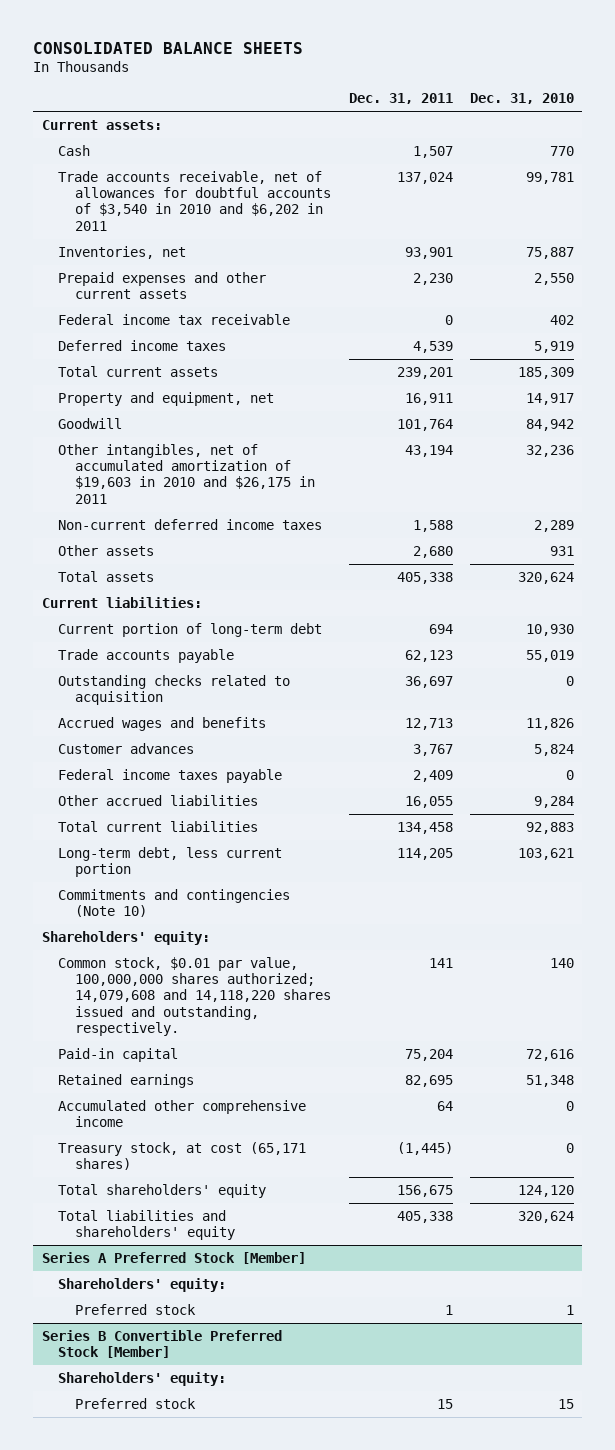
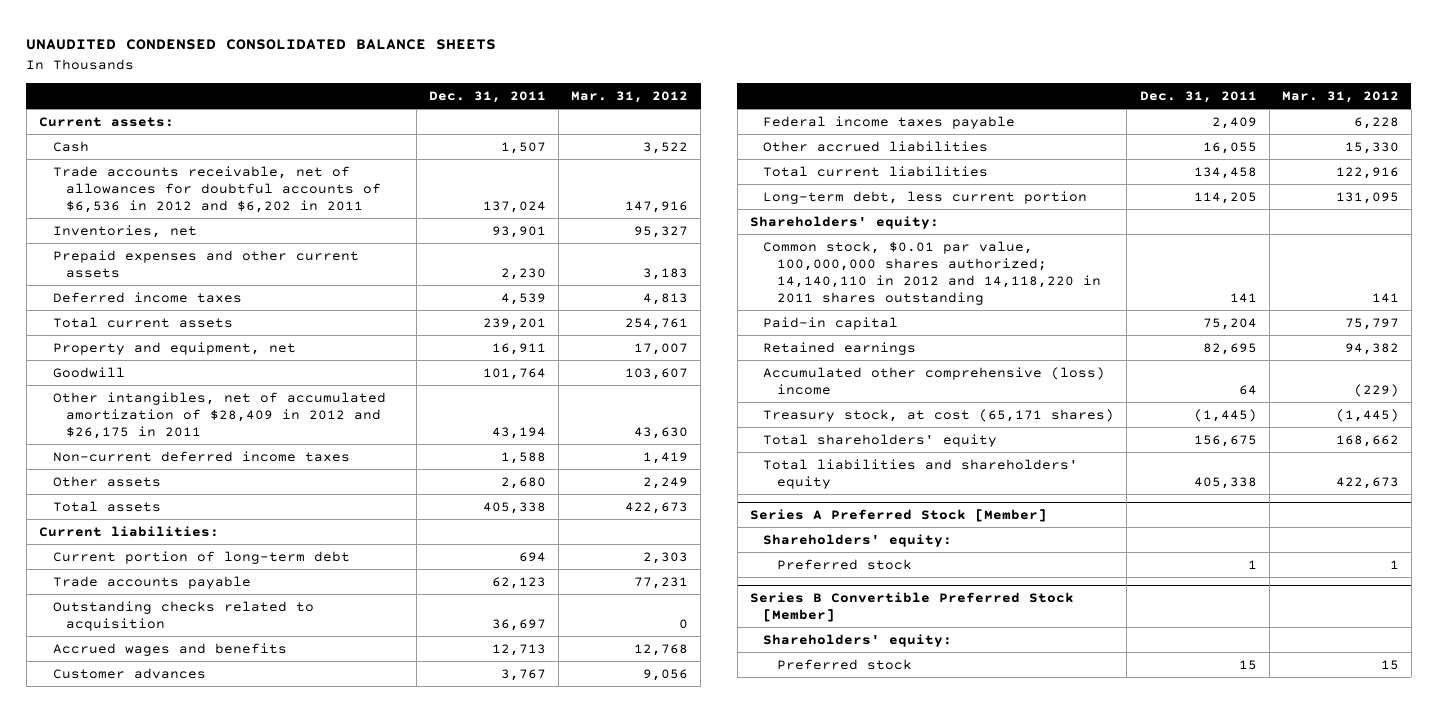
[32,41,303,54] CONSOLIDATED BALANCE SHEETS -> [26,39,497,51] UNAUDITED CONDENSED CONSOLIDATED BALANCE SHEETS
[469,93,574,105] Dec. 31, 2010 -> none
none -> [571,90,689,103] Mar. 31, 2012
[58,170,332,231] Trade accounts receivable, net of allowances for doubtful accounts of $3,540 in 2010 and $6,202 in 2011 -> [52,165,382,213] Trade accounts receivable, net of allowances for doubtful accounts of $6,536 in 2012 and $6,202 in 2011
[58,313,291,325] Federal income tax receivable -> none
[58,443,316,504] Other intangibles, net of accumulated amortization of $19,603 in 2010 and $26,175 in 2011 -> [52,391,386,439] Other intangibles, net of accumulated amortization of $28,409 in 2012 and $26,175 in 2011
[58,888,291,918] Commitments and contingencies (Note 10) -> none
[58,956,332,1037] Common stock, $0.01 par value, 100,000,000 shares authorized; 14,079,608 and 14,118,220 shares issued and outstanding, respectively. -> [763,240,1102,305] Common stock, $0.01 par value, 100,000,000 shares authorized; 14,140,110 in 2012 and 14,118,220 in 2011 shares outstanding
[58,1099,307,1128] Accumulated other comprehensive income -> [763,366,1106,395] Accumulated other comprehensive (loss) income

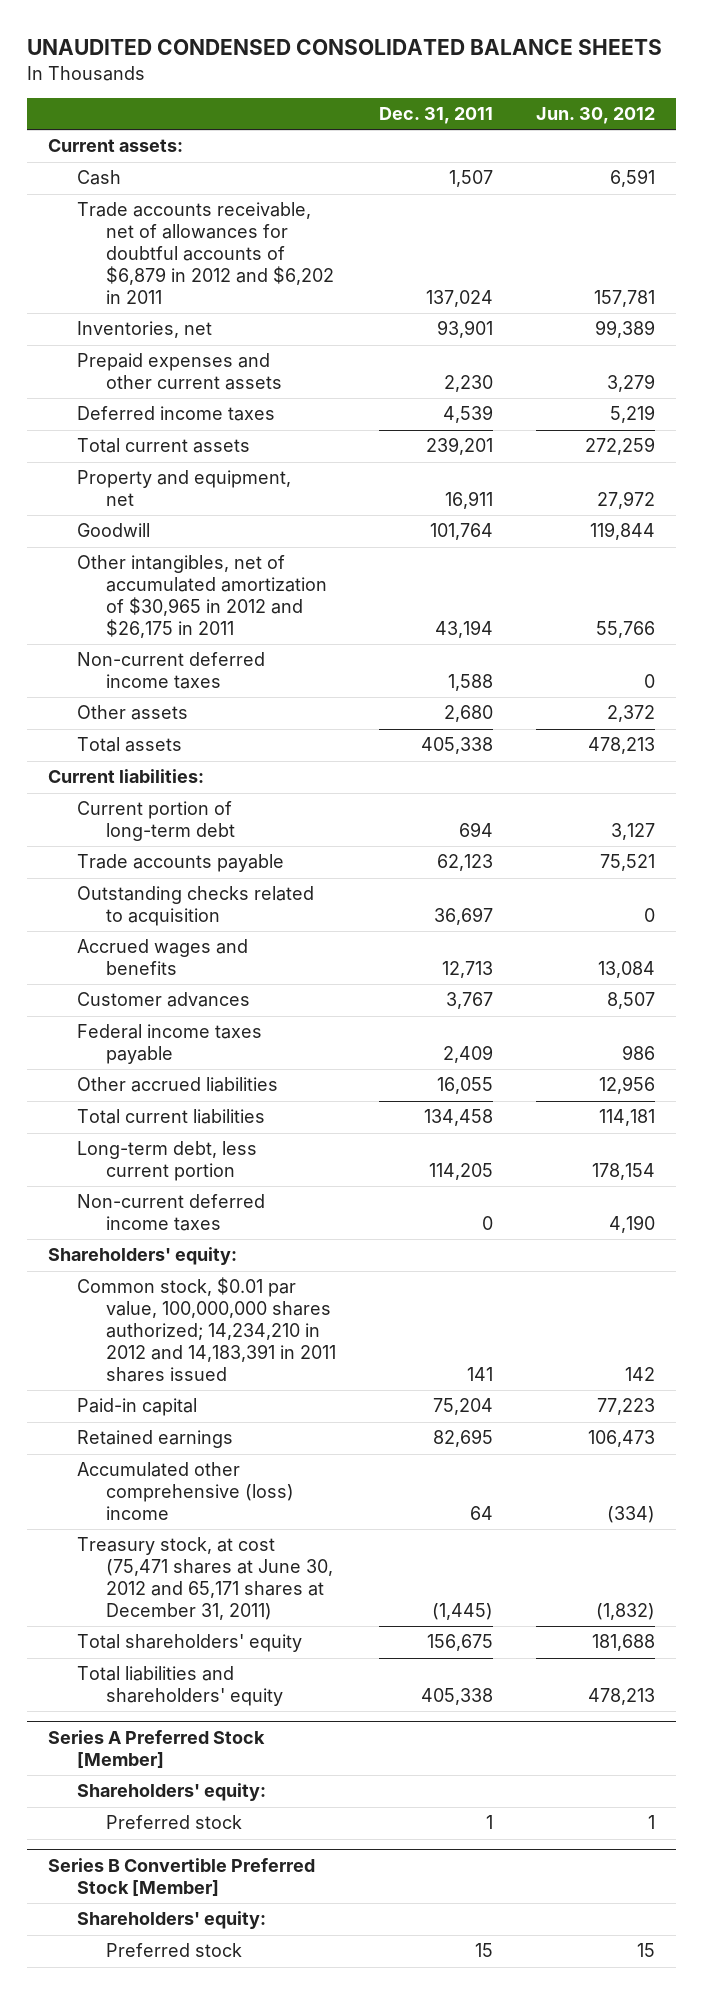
[571,90,689,103] Mar. 31, 2012 -> none
none -> [535,107,655,125] Jun. 30, 2012
[52,165,382,213] Trade accounts receivable, net of allowances for doubtful accounts of $6,536 in 2012 and $6,202 in 2011 -> [77,202,335,304] Trade accounts receivable, net of allowances for doubtful accounts of $6,879 in 2012 and $6,202 in 2011
[52,391,386,439] Other intangibles, net of accumulated amortization of $28,409 in 2012 and $26,175 in 2011 -> [77,555,328,638] Other intangibles, net of accumulated amortization of $30,965 in 2012 and $26,175 in 2011
none -> [77,1194,266,1232] Non-current deferred income taxes
[763,240,1102,305] Common stock, $0.01 par value, 100,000,000 shares authorized; 14,140,110 in 2012 and 14,118,220 in 2011 shares outstanding -> [77,1277,337,1382] Common stock, $0.01 par value, 100,000,000 shares authorized; 14,234,210 in 2012 and 14,183,391 in 2011 shares issued
[763,408,1115,422] Treasury stock, at cost (65,171 shares) -> [77,1537,334,1620] Treasury stock, at cost (75,471 shares at June 30, 2012 and 65,171 shares at December 31, 2011)

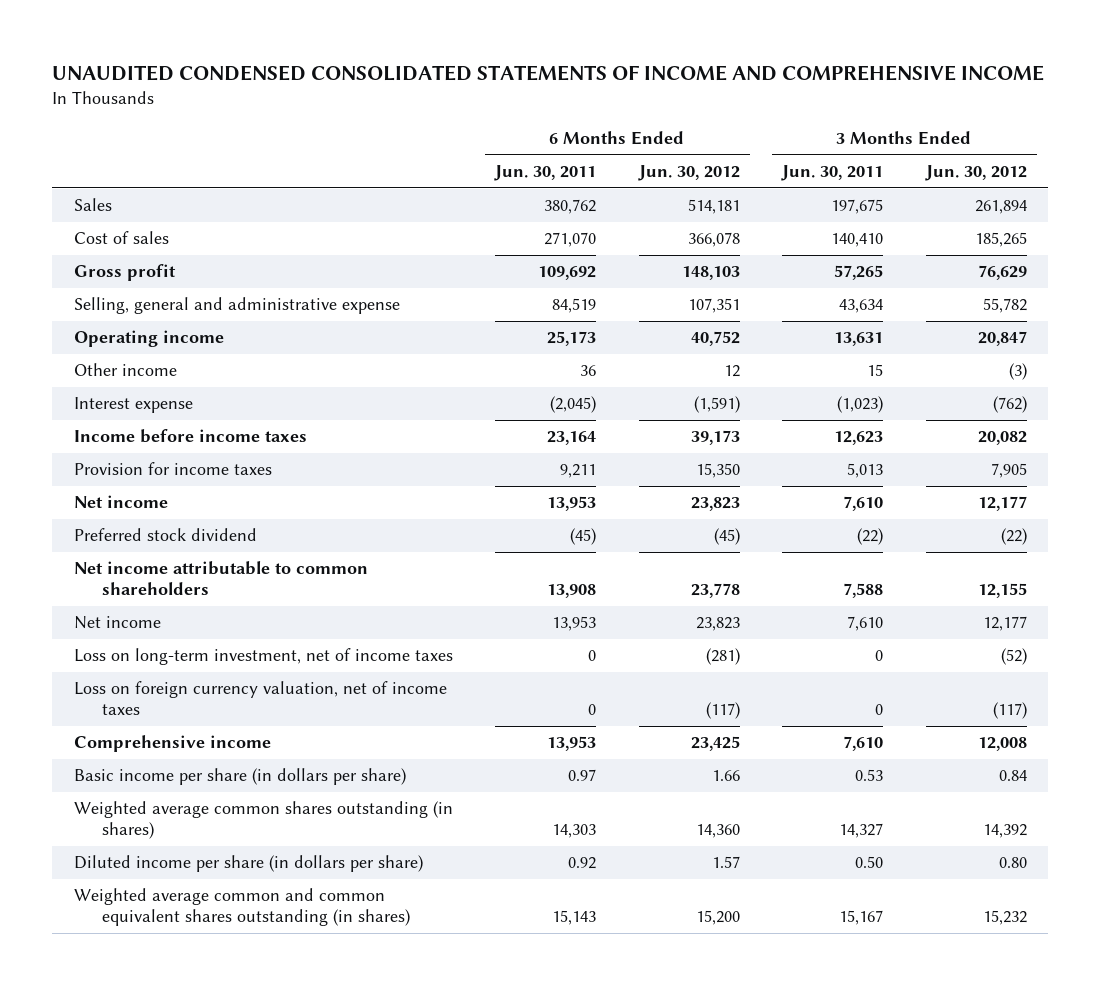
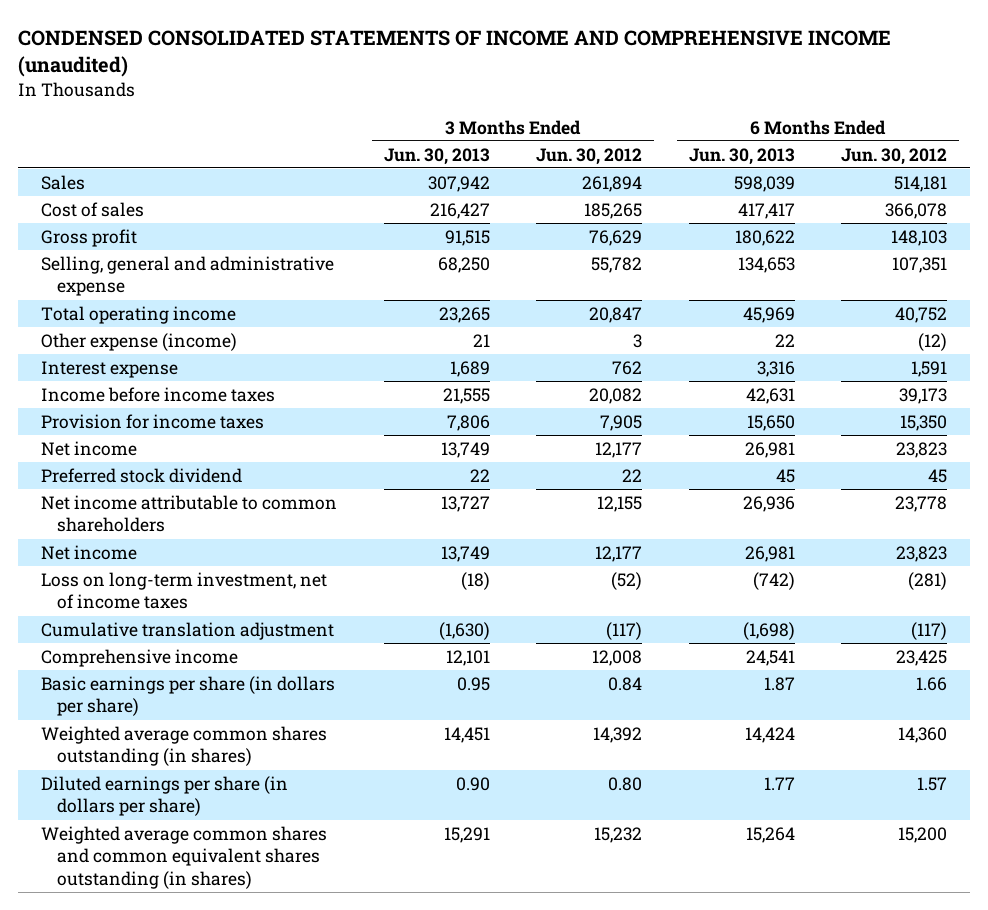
[52,65,1045,82] UNAUDITED CONDENSED CONSOLIDATED STATEMENTS OF INCOME AND COMPREHENSIVE INCOME -> [18,30,892,78] CONDENSED CONSOLIDATED STATEMENTS OF INCOME AND COMPREHENSIVE INCOME (unaudited)
[494,165,597,182] Jun. 30, 2011 -> none
[781,165,884,182] Jun. 30, 2011 -> none
none -> [383,147,490,165] Jun. 30, 2013
none -> [688,147,795,165] Jun. 30, 2013
[73,330,224,348] Operating income -> [41,305,237,324] Total operating income
[73,363,177,377] Other income -> [41,332,238,351] Other expense (income)
[723,365,740,378] 12 -> [918,332,948,351] (12)
[1008,363,1027,381] (3) -> [633,333,643,348] 3
[693,396,740,414] (1,591) -> [911,360,948,377] 1,591
[992,396,1027,414] (762) -> [612,360,643,375] 762
[713,528,740,546] (45) -> [928,468,948,483] 45
[1000,528,1027,546] (22) -> [622,468,643,482] 22
[73,681,447,716] Loss on foreign currency valuation, net of income taxes -> [41,621,335,640] Cumulative translation adjustment
[73,768,406,786] Basic income per share (in dollars per share) -> [41,675,336,717] Basic earnings per share (in dollars per share)
[73,855,423,873] Diluted income per share (in dollars per share) -> [41,775,289,817] Diluted earnings per share (in dollars per share)
[73,888,410,927] Weighted average common and common equivalent shares outstanding (in shares) -> [41,825,328,889] Weighted average common shares and common equivalent shares outstanding (in shares)

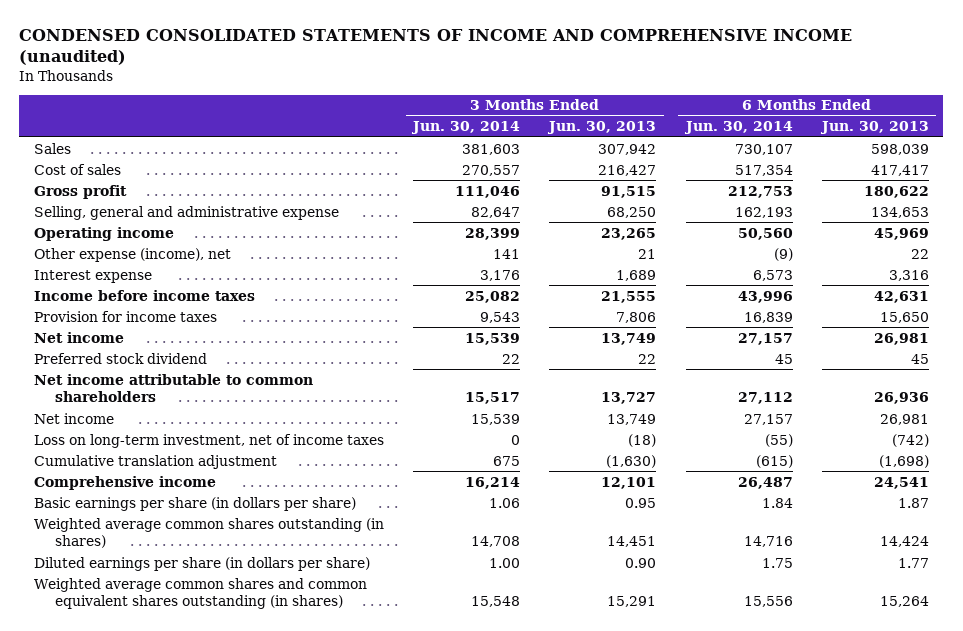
[536,147,643,165] Jun. 30, 2012 -> none
[841,147,948,165] Jun. 30, 2012 -> none
none -> [411,121,521,135] Jun. 30, 2014
none -> [683,121,793,135] Jun. 30, 2014
[41,305,237,324] Total operating income -> [33,226,174,241] Operating income
[41,332,238,351] Other expense (income) -> [33,247,231,262] Other expense (income), net

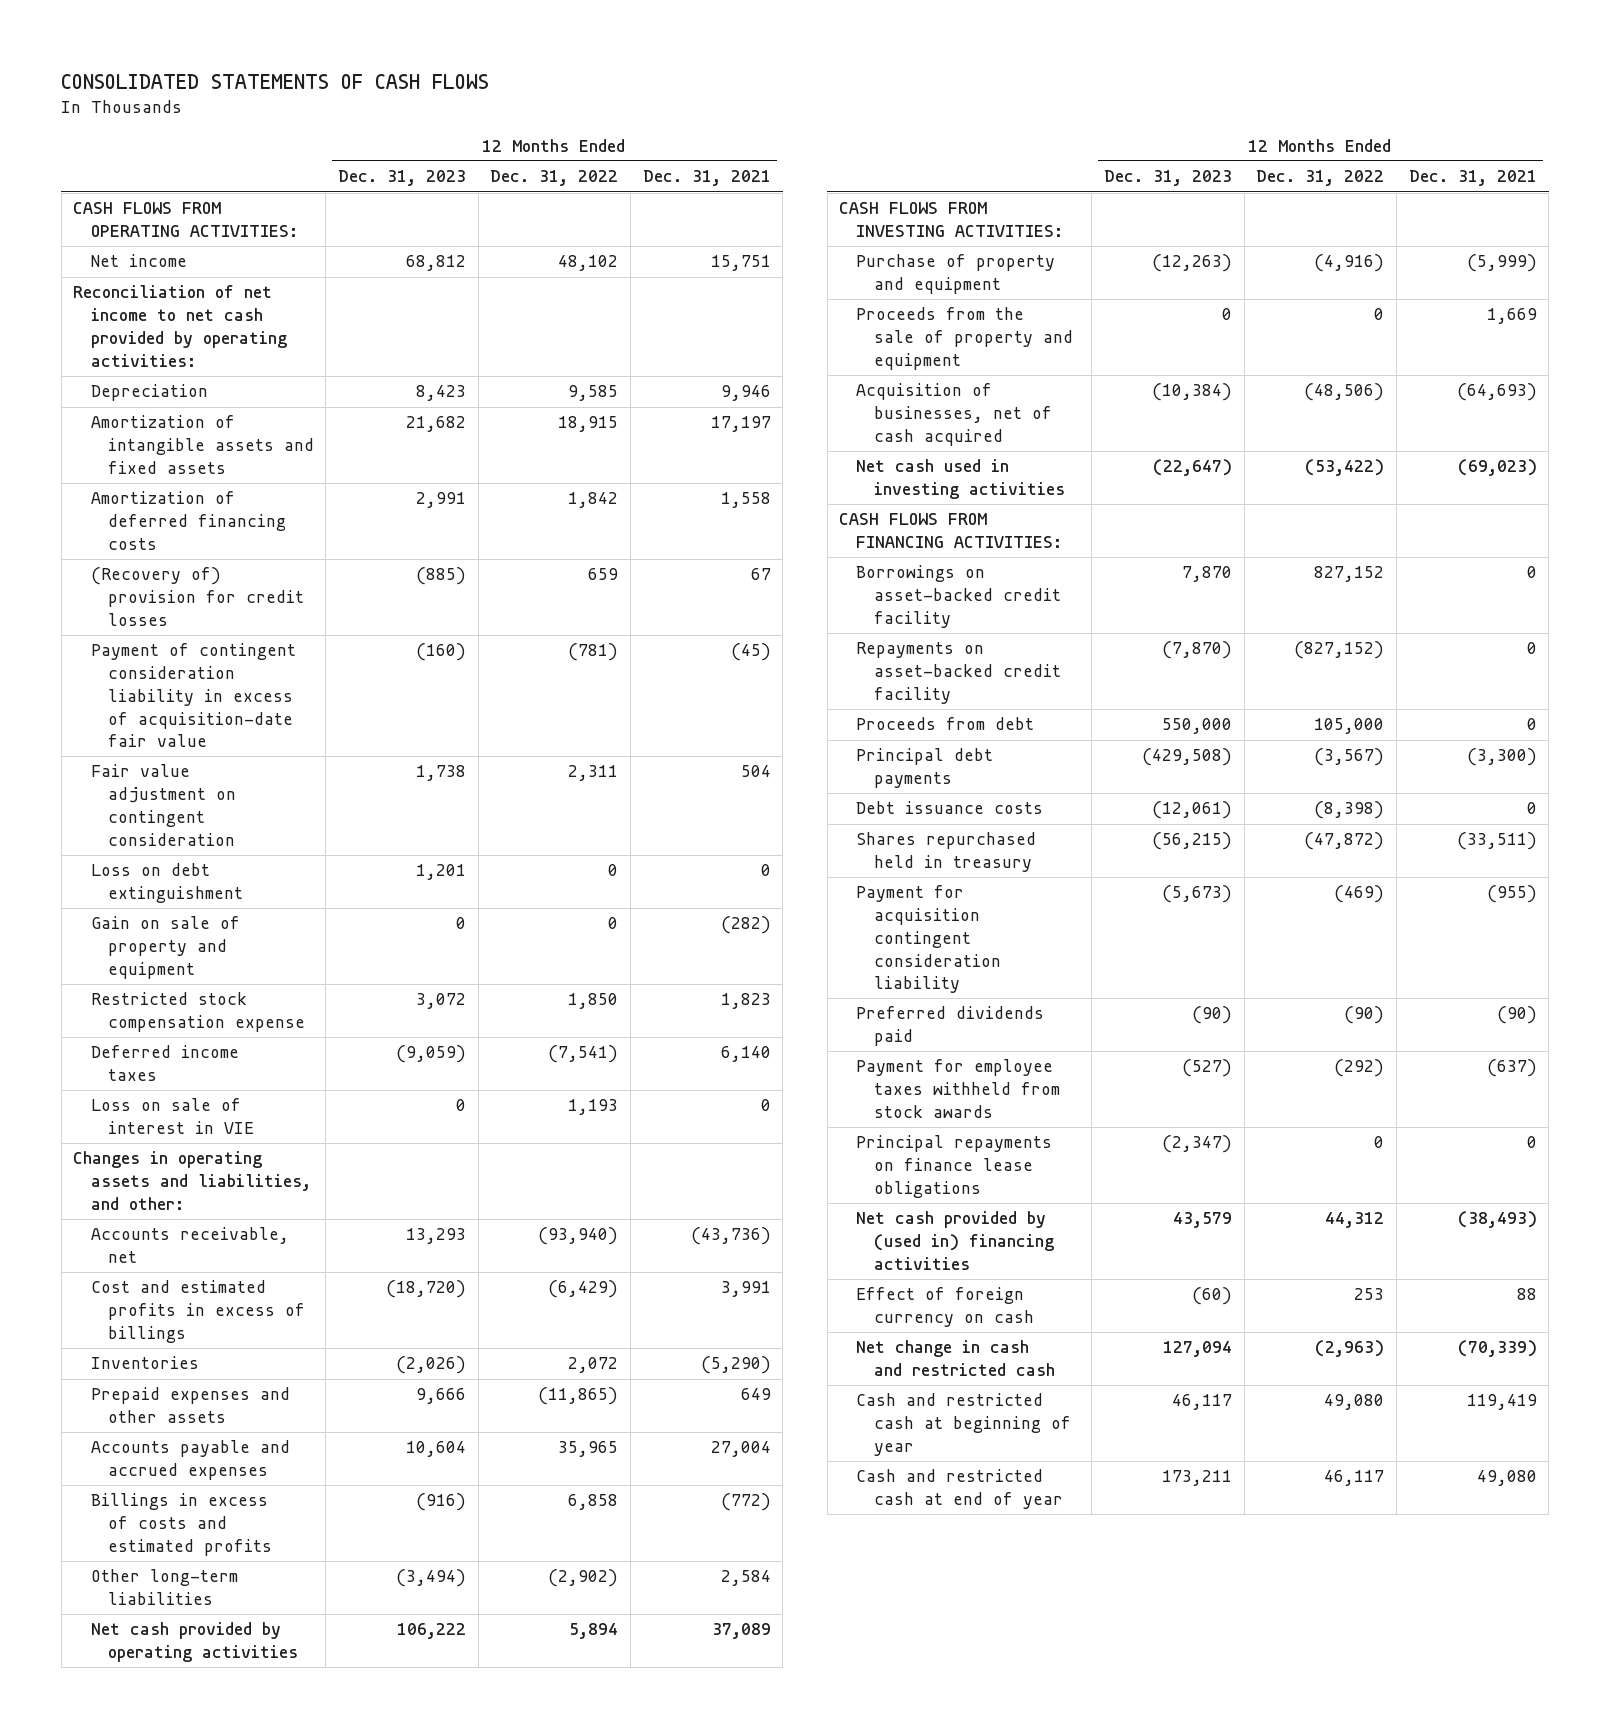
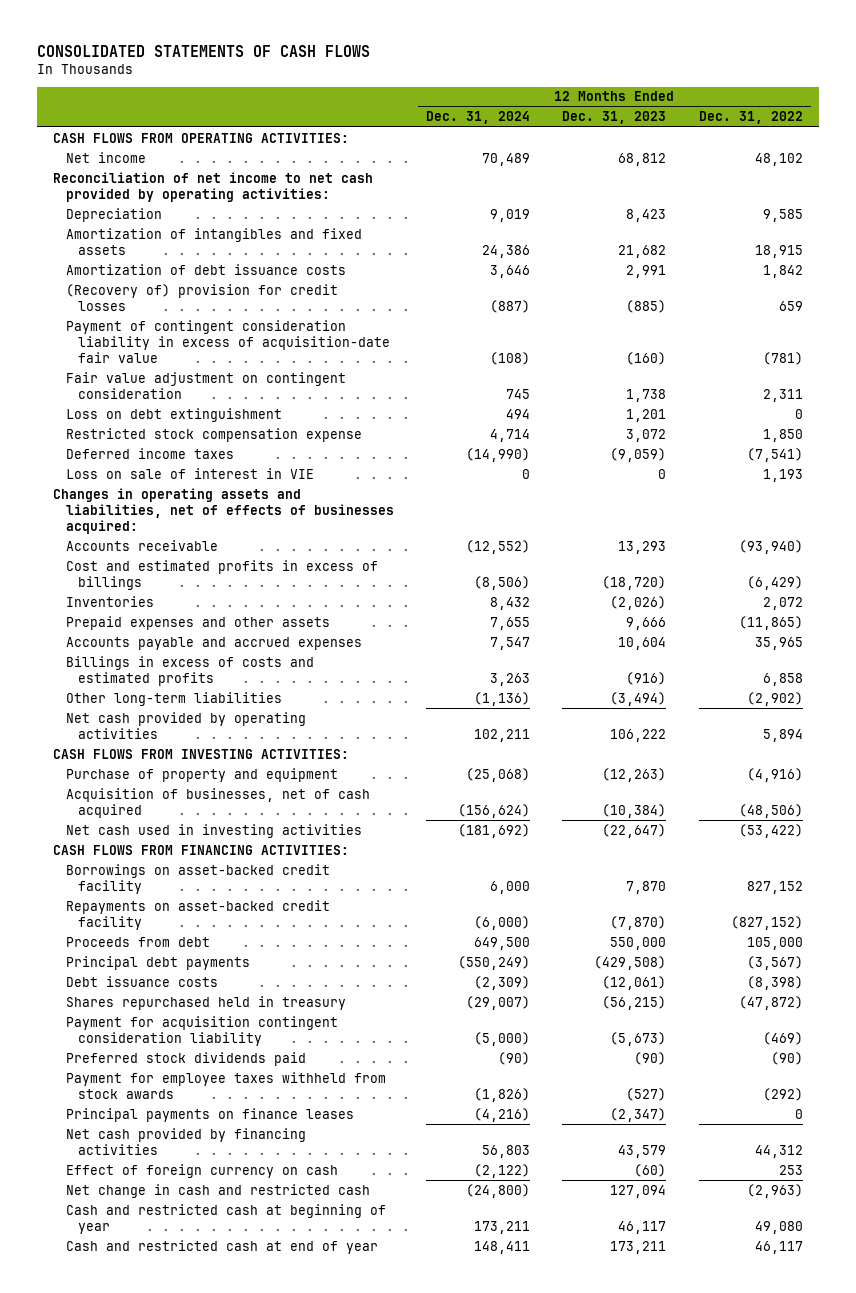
[642,170,771,187] Dec. 31, 2021 -> none
none -> [426,111,531,125] Dec. 31, 2024
[90,415,314,474] Amortization of intangible assets and fixed assets -> [65,227,362,255] Amortization of intangibles and fixed assets
[90,491,286,550] Amortization of deferred financing costs -> [65,263,346,275] Amortization of debt issuance costs
[90,916,240,979] Gain on sale of property and equipment -> none
[73,1151,311,1210] Changes in operating assets and liabilities, and other: -> [52,487,394,534] Changes in operating assets and liabilities, net of effects of businesses acquired:
[90,1227,289,1264] Accounts receivable, net -> [65,539,218,551] Accounts receivable
[856,307,1073,370] Proceeds from the sale of property and equipment -> none
[856,1006,1045,1047] Preferred dividends paid -> [65,1051,306,1066] Preferred stock dividends paid
[856,1135,1053,1198] Principal repayments on finance lease obligations -> [65,1107,354,1122] Principal payments on finance leases
[856,1211,1054,1270] Net cash provided by (used in) financing activities -> [65,1127,306,1155] Net cash provided by financing activities

